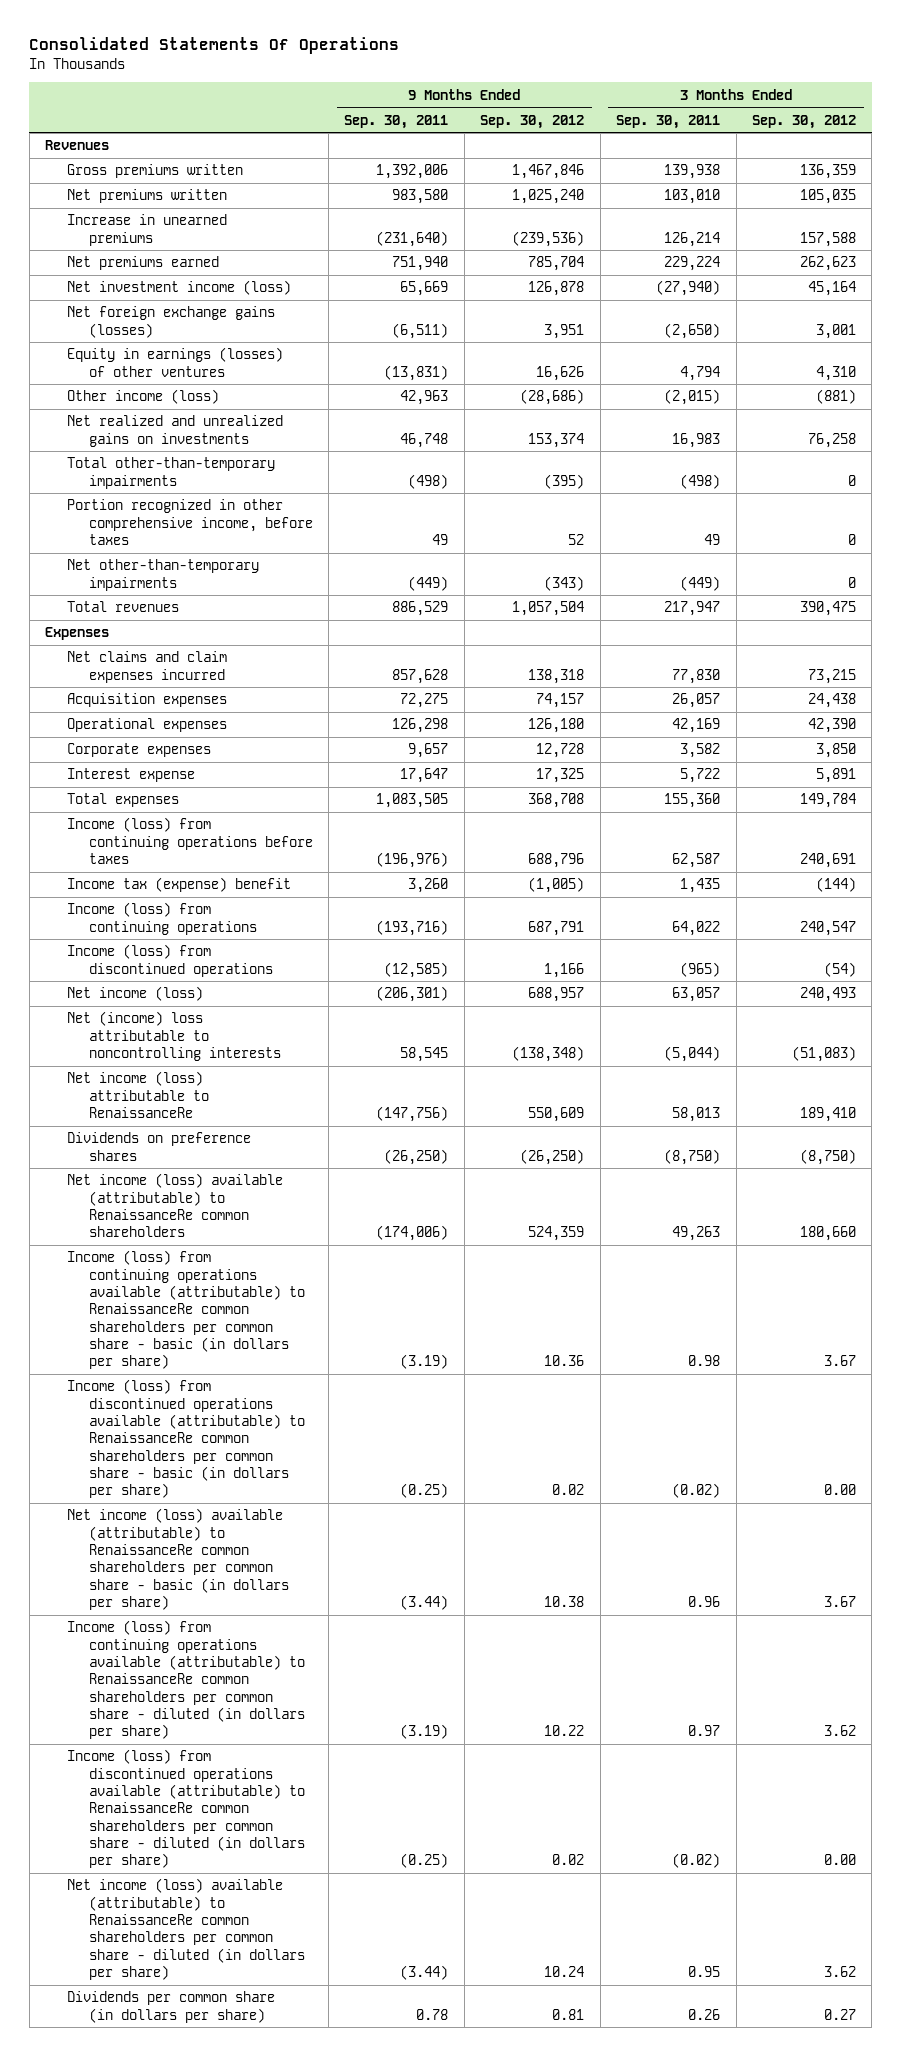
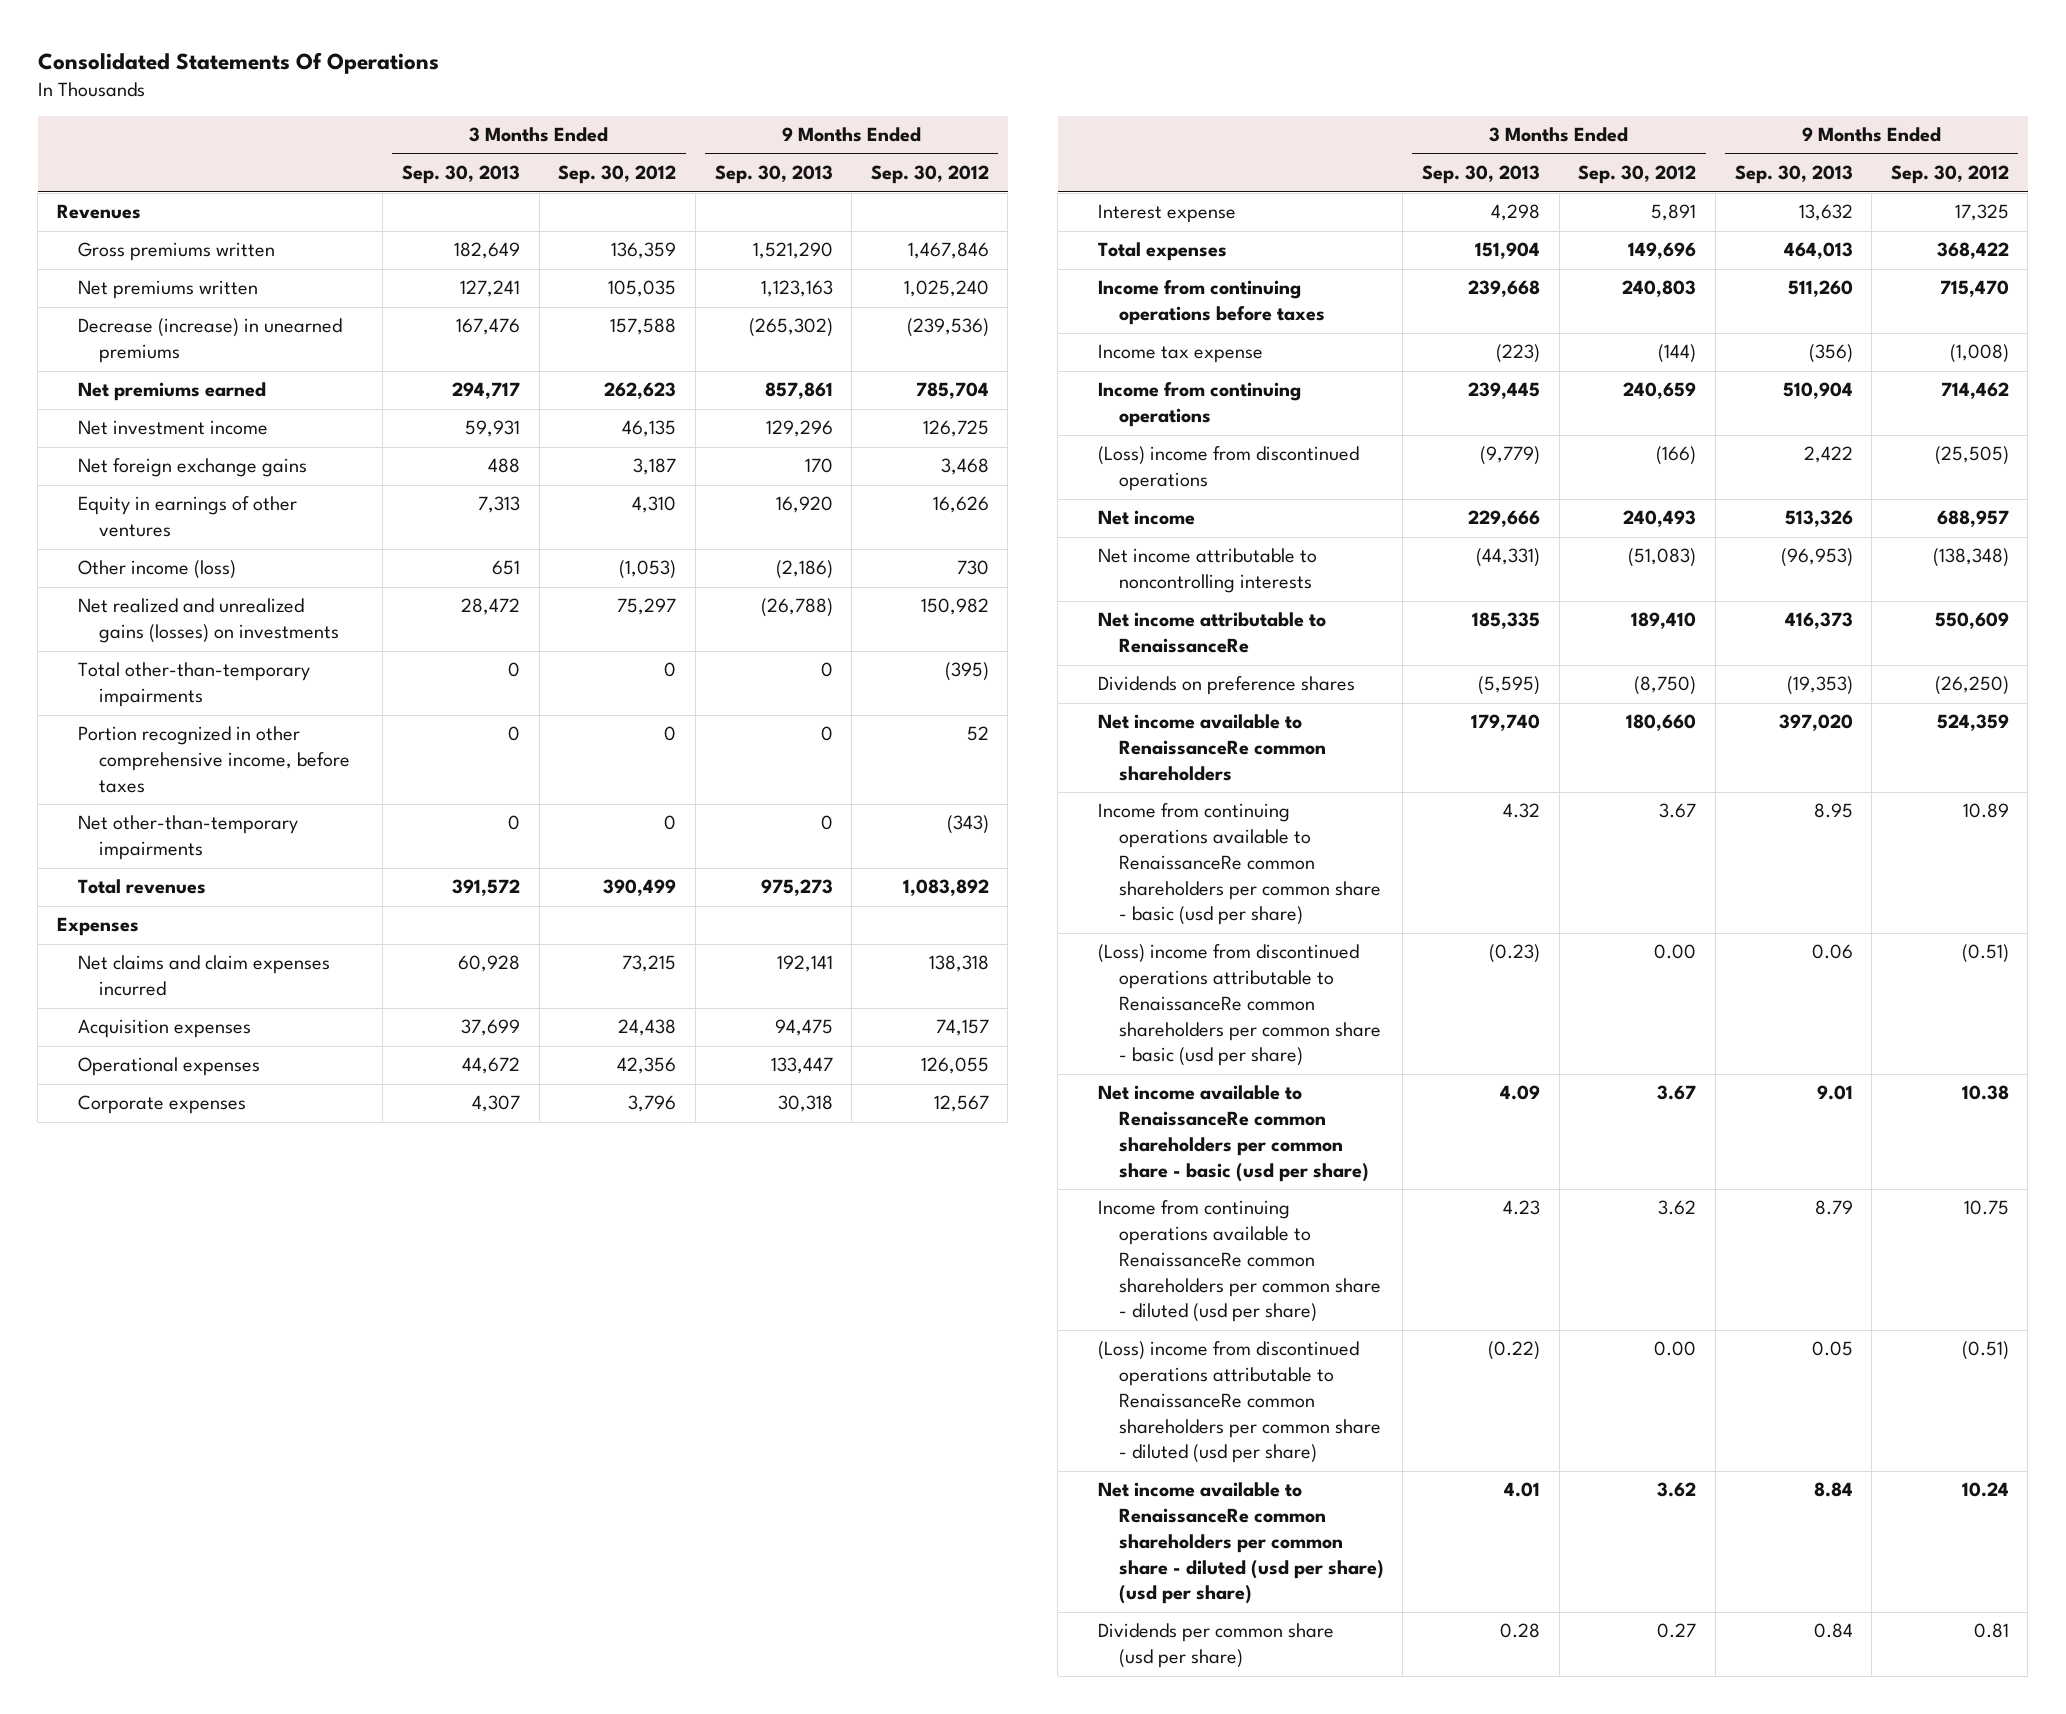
[344,114,449,129] Sep. 30, 2011 -> none
[616,114,721,129] Sep. 30, 2011 -> none
none -> [402,165,521,185] Sep. 30, 2013
none -> [714,165,833,185] Sep. 30, 2013
[66,214,227,246] Increase in unearned premiums -> [77,318,342,364] Decrease (increase) in unearned premiums
[66,280,291,296] Net investment income (loss) -> [77,420,268,436] Net investment income
[528,281,585,297] 126,878 -> [922,420,989,438] 126,725
[807,281,856,297] 45,164 -> [622,420,677,438] 46,135
[66,306,275,338] Net foreign exchange gains (losses) -> [77,458,307,478] Net foreign exchange gains
[544,323,585,339] 3,951 -> [940,458,989,476] 3,468
[815,323,856,339] 3,001 -> [633,458,677,476] 3,187
[66,347,283,377] Equity in earnings (losses) of other ventures -> [77,496,297,538] Equity in earnings of other ventures
[520,389,585,406] (28,686) -> [956,560,989,576] 730
[815,389,856,405] (881) -> [619,560,677,580] (1,053)
[66,415,283,447] Net realized and unrealized gains on investments -> [77,598,339,644] Net realized and unrealized gains (losses) on investments
[528,432,585,448] 153,374 -> [920,598,989,616] 150,982
[807,432,856,448] 76,258 -> [617,598,677,616] 75,297
[512,601,585,617] 1,057,504 -> [902,879,989,897] 1,083,892
[799,601,856,617] 390,475 -> [603,879,677,897] 390,499
[528,718,585,734] 126,180 -> [920,1057,989,1075] 126,055
[807,718,856,734] 42,390 -> [617,1057,677,1075] 42,356
[536,743,585,759] 12,728 -> [933,1095,989,1113] 12,567
[815,743,856,759] 3,850 -> [628,1095,677,1113] 3,796
[528,793,585,809] 368,708 -> [1936,242,2009,260] 368,422
[799,793,856,809] 149,784 -> [1628,242,1697,260] 149,696
[66,817,313,864] Income (loss) from continuing operations before taxes -> [1097,280,1325,326] Income from continuing operations before taxes
[528,852,585,868] 688,796 -> [1939,280,2009,298] 715,470
[799,852,856,868] 240,691 -> [1622,280,1697,298] 240,803
[66,877,291,893] Income tax (expense) benefit -> [1097,344,1263,364] Income tax expense
[528,877,585,894] (1,005) -> [1949,344,2009,364] (1,008)
[66,902,257,935] Income (loss) from continuing operations -> [1097,382,1301,428] Income from continuing operations
[528,920,585,936] 687,791 -> [1940,382,2009,400] 714,462
[799,920,856,936] 240,547 -> [1623,382,1697,400] 240,659
[66,944,273,977] Income (loss) from discontinued operations -> [1097,446,1359,492] (Loss) income from discontinued operations
[544,962,585,978] 1,166 -> [1934,446,2009,466] (25,505)
[823,961,856,977] (54) -> [1656,446,1697,466] (166)
[66,986,203,1002] Net income (loss) -> [1097,510,1195,526] Net income
[66,1011,281,1061] Net (income) loss attributable to noncontrolling interests -> [1097,548,1317,594] Net income attributable to noncontrolling interests
[66,1071,209,1118] Net income (loss) attributable to RenaissanceRe -> [1097,612,1326,654] Net income attributable to RenaissanceRe
[66,1173,283,1238] Net income (loss) available (attributable) to RenaissanceRe common shareholders -> [1097,714,1326,781] Net income available to RenaissanceRe common shareholders
[66,1250,305,1370] Income (loss) from continuing operations available (attributable) to RenaissanceRe common shareholders per common share - basic (in dollars per share) -> [1097,803,1381,926] Income from continuing operations available to RenaissanceRe common shareholders per common share - basic (usd per share)
[544,1355,585,1367] 10.36 -> [1962,803,2009,819] 10.89
[66,1379,305,1499] Income (loss) from discontinued operations available (attributable) to RenaissanceRe common shareholders per common share - basic (in dollars per share) -> [1097,944,1381,1067] (Loss) income from discontinued operations attributable to RenaissanceRe common shareholders per common share - basic (usd per share)
[552,1484,585,1496] 0.02 -> [1961,944,2009,964] (0.51)
[66,1508,289,1611] Net income (loss) available (attributable) to RenaissanceRe common shareholders per common share - basic (in dollars per share) -> [1097,1085,1369,1182] Net income available to RenaissanceRe common shareholders per common share - basic (usd per share)
[66,1620,305,1740] Income (loss) from continuing operations available (attributable) to RenaissanceRe common shareholders per common share - diluted (in dollars per share) -> [1097,1200,1381,1323] Income from continuing operations available to RenaissanceRe common shareholders per common share - diluted (usd per share)
[544,1725,585,1737] 10.22 -> [1963,1200,2009,1216] 10.75
[66,1749,305,1869] Income (loss) from discontinued operations available (attributable) to RenaissanceRe common shareholders per common share - diluted (in dollars per share) -> [1097,1341,1381,1464] (Loss) income from discontinued operations attributable to RenaissanceRe common shareholders per common share - diluted (usd per share)
[552,1854,585,1866] 0.02 -> [1961,1341,2009,1361] (0.51)
[66,1878,305,1981] Net income (loss) available (attributable) to RenaissanceRe common shareholders per common share - diluted (in dollars per share) -> [1097,1482,1384,1605] Net income available to RenaissanceRe common shareholders per common share - diluted (usd per share) (usd per share)
[66,1991,275,2023] Dividends per common share (in dollars per share) -> [1097,1623,1334,1669] Dividends per common share (usd per share)

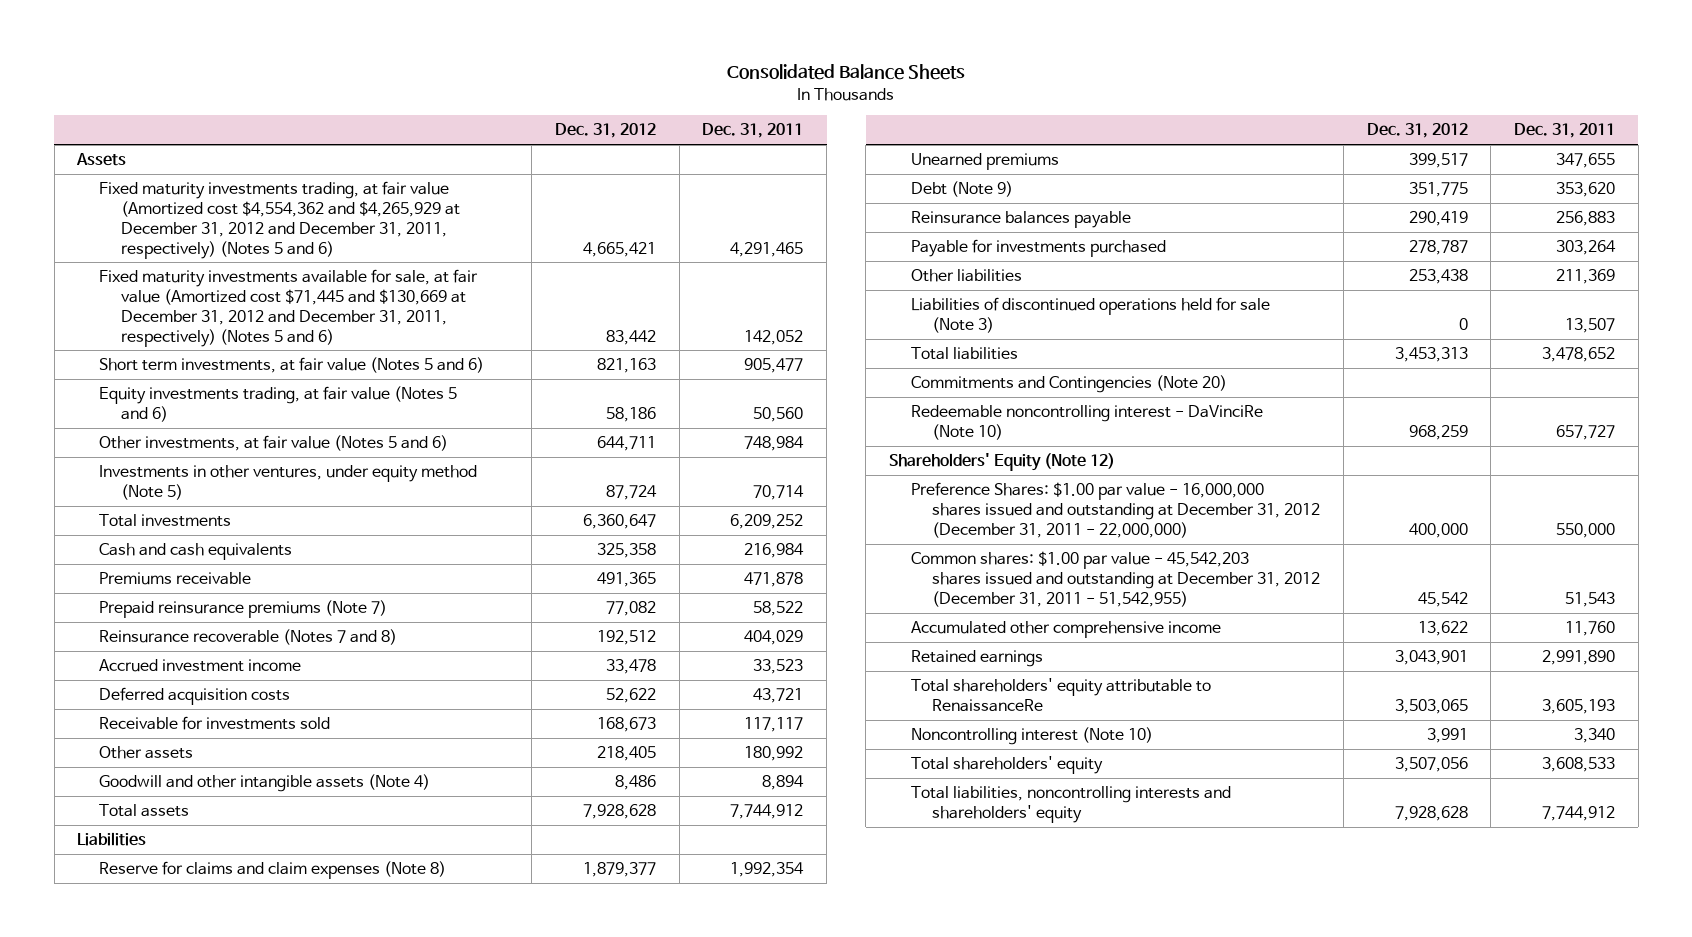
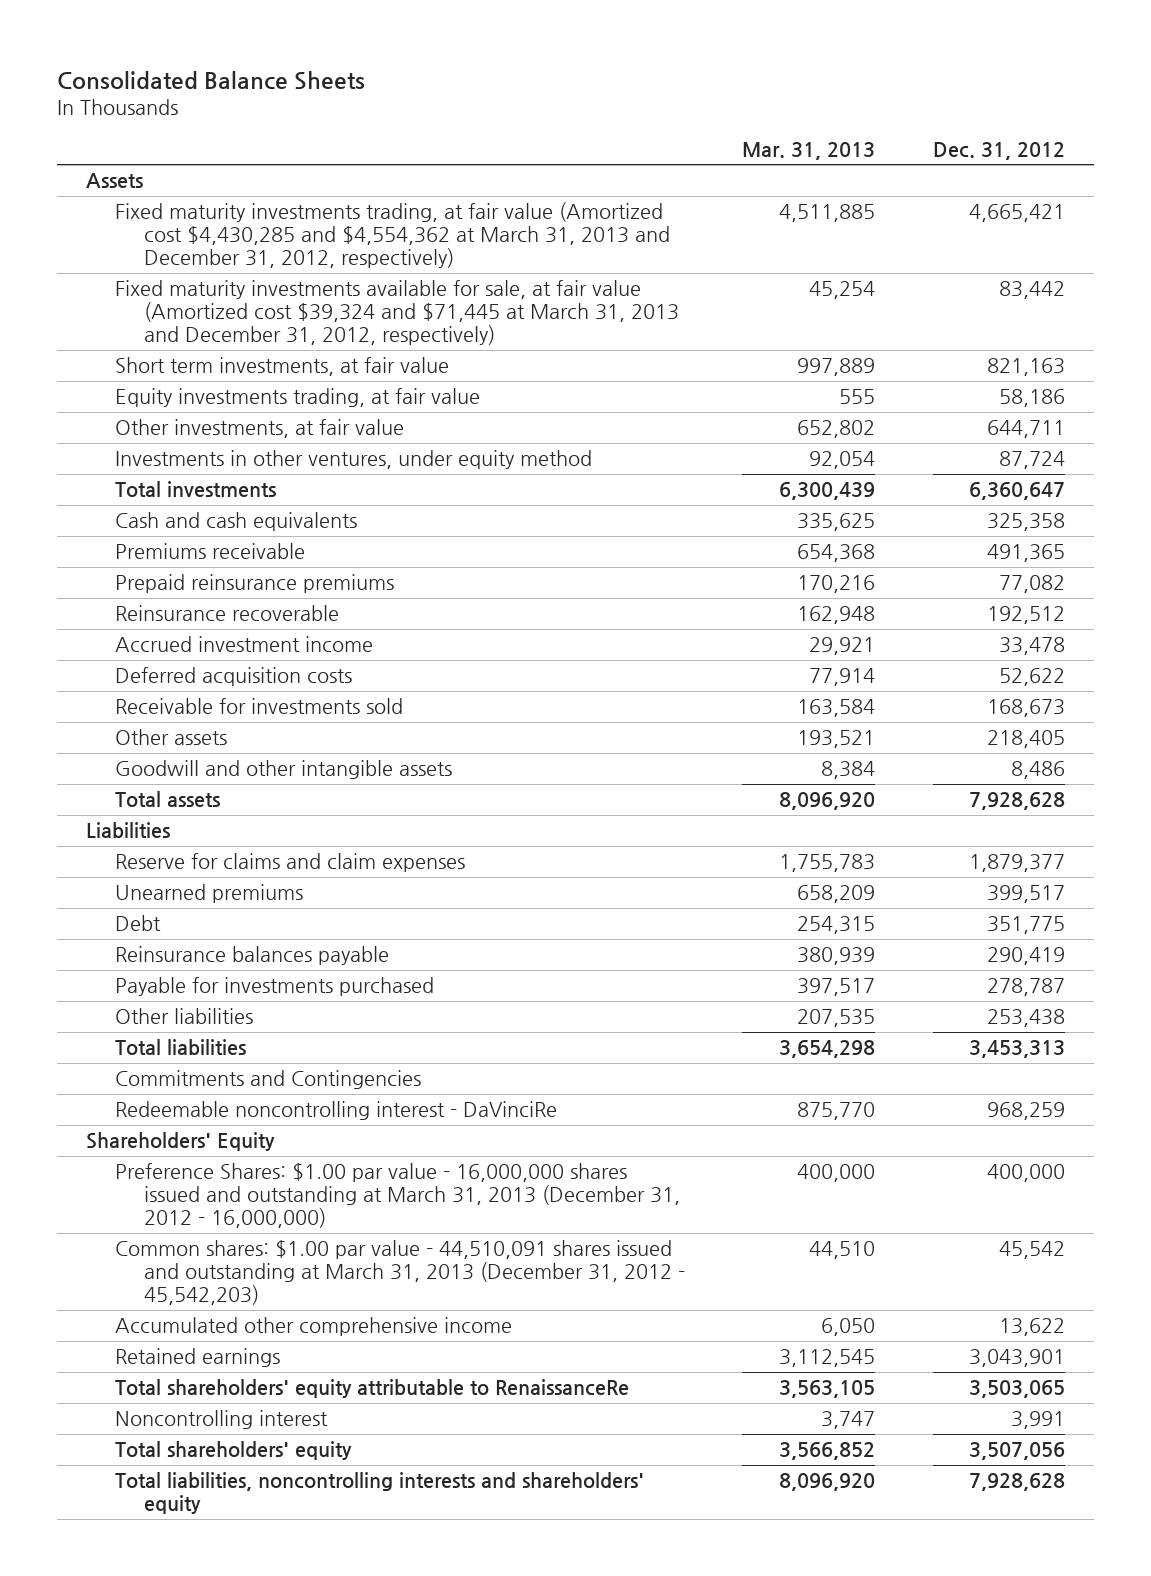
[702,123,804,139] Dec. 31, 2011 -> none
none -> [742,141,876,160] Mar. 31, 2013
[98,181,460,259] Fixed maturity investments trading, at fair value (Amortized cost $4,554,362 and $4,265,929 at December 31, 2012 and December 31, 2011, respectively) (Notes 5 and 6) -> [115,202,670,268] Fixed maturity investments trading, at fair value (Amortized cost $4,430,285 and $4,554,362 at March 31, 2013 and December 31, 2012, respectively)
[98,269,478,347] Fixed maturity investments available for sale, at fair value (Amortized cost $71,445 and $130,669 at December 31, 2012 and December 31, 2011, respectively) (Notes 5 and 6) -> [115,280,679,345] Fixed maturity investments available for sale, at fair value (Amortized cost $39,324 and $71,445 at March 31, 2013 and December 31, 2012, respectively)
[98,357,484,374] Short term investments, at fair value (Notes 5 and 6) -> [115,357,450,377] Short term investments, at fair value
[98,386,457,422] Equity investments trading, at fair value (Notes 5 and 6) -> [115,388,481,408] Equity investments trading, at fair value
[98,435,448,452] Other investments, at fair value (Notes 5 and 6) -> [115,419,405,439] Other investments, at fair value
[98,465,477,500] Investments in other ventures, under equity method (Note 5) -> [115,450,593,470] Investments in other ventures, under equity method
[98,600,387,619] Prepaid reinsurance premiums (Note 7) -> [115,574,395,594] Prepaid reinsurance premiums
[98,629,397,646] Reinsurance recoverable (Notes 7 and 8) -> [115,605,340,622] Reinsurance recoverable
[98,774,430,793] Goodwill and other intangible assets (Note 4) -> [115,760,453,780] Goodwill and other intangible assets
[98,861,446,880] Reserve for claims and claim expenses (Note 8) -> [115,853,466,873] Reserve for claims and claim expenses
[910,181,1013,198] Debt (Note 9) -> [115,915,162,932] Debt
[910,297,1270,333] Liabilities of discontinued operations held for sale (Note 3) -> none
[910,375,1227,394] Commitments and Contingencies (Note 20) -> [115,1070,422,1090] Commitments and Contingencies
[910,405,1263,440] Redeemable noncontrolling interest - DaVinciRe (Note 10) -> [115,1101,558,1121] Redeemable noncontrolling interest - DaVinciRe
[889,453,1116,472] Shareholders' Equity (Note 12) -> [86,1132,276,1152] Shareholders' Equity
[910,482,1321,538] Preference Shares: $1.00 par value - 16,000,000 shares issued and outstanding at December 31, 2012 (December 31, 2011 - 22,000,000) -> [115,1163,680,1228] Preference Shares: $1.00 par value - 16,000,000 shares issued and outstanding at March 31, 2013 (December 31, 2012 - 16,000,000)
[910,551,1321,607] Common shares: $1.00 par value - 45,542,203 shares issued and outstanding at December 31, 2012 (December 31, 2011 - 51,542,955) -> [115,1240,685,1305] Common shares: $1.00 par value - 44,510,091 shares issued and outstanding at March 31, 2013 (December 31, 2012 - 45,542,203)
[910,727,1153,746] Noncontrolling interest (Note 10) -> [115,1410,329,1430] Noncontrolling interest

